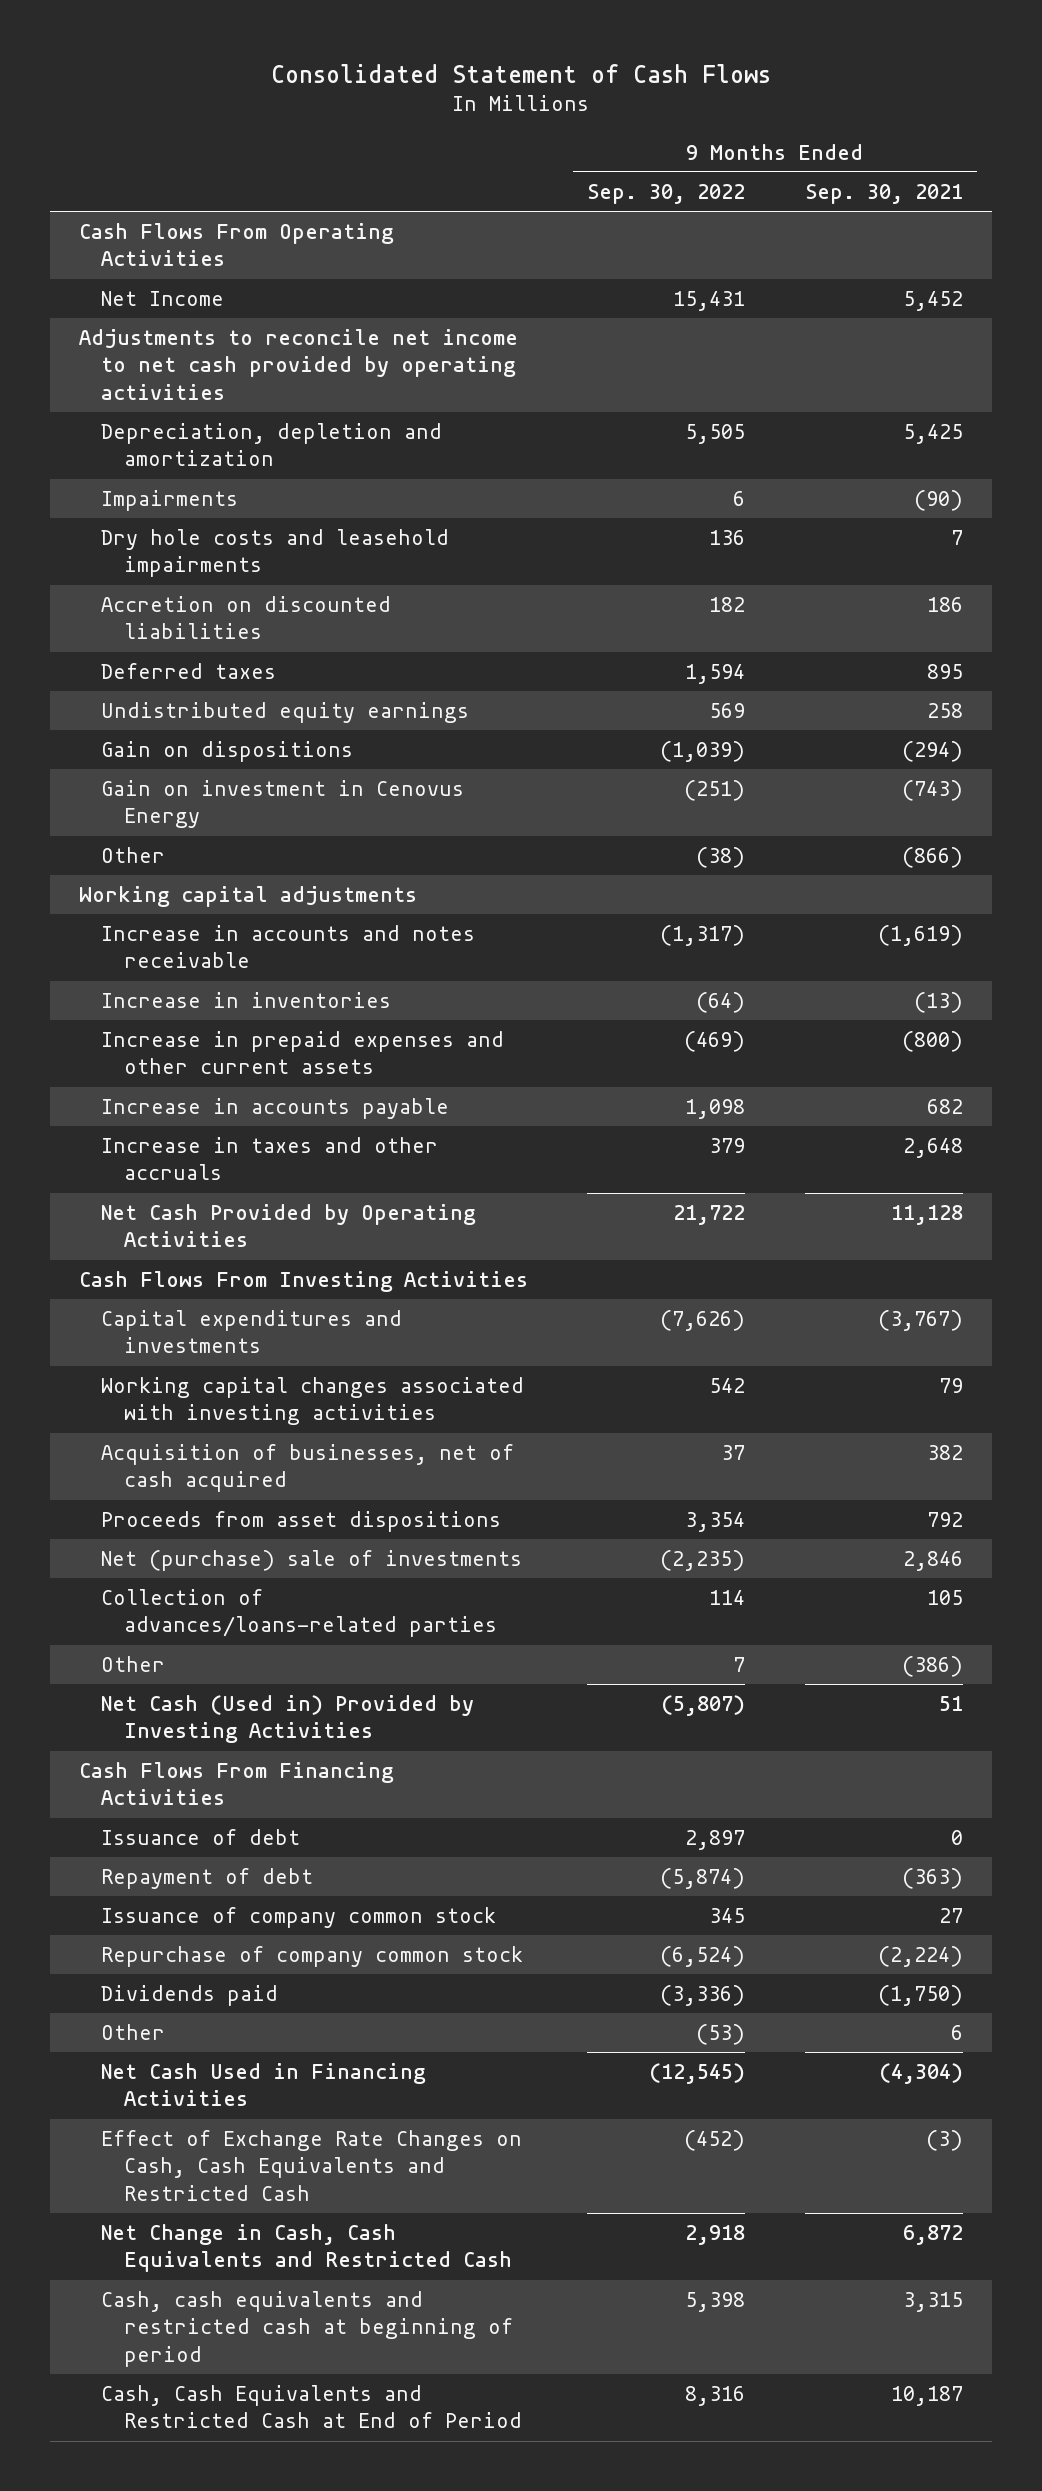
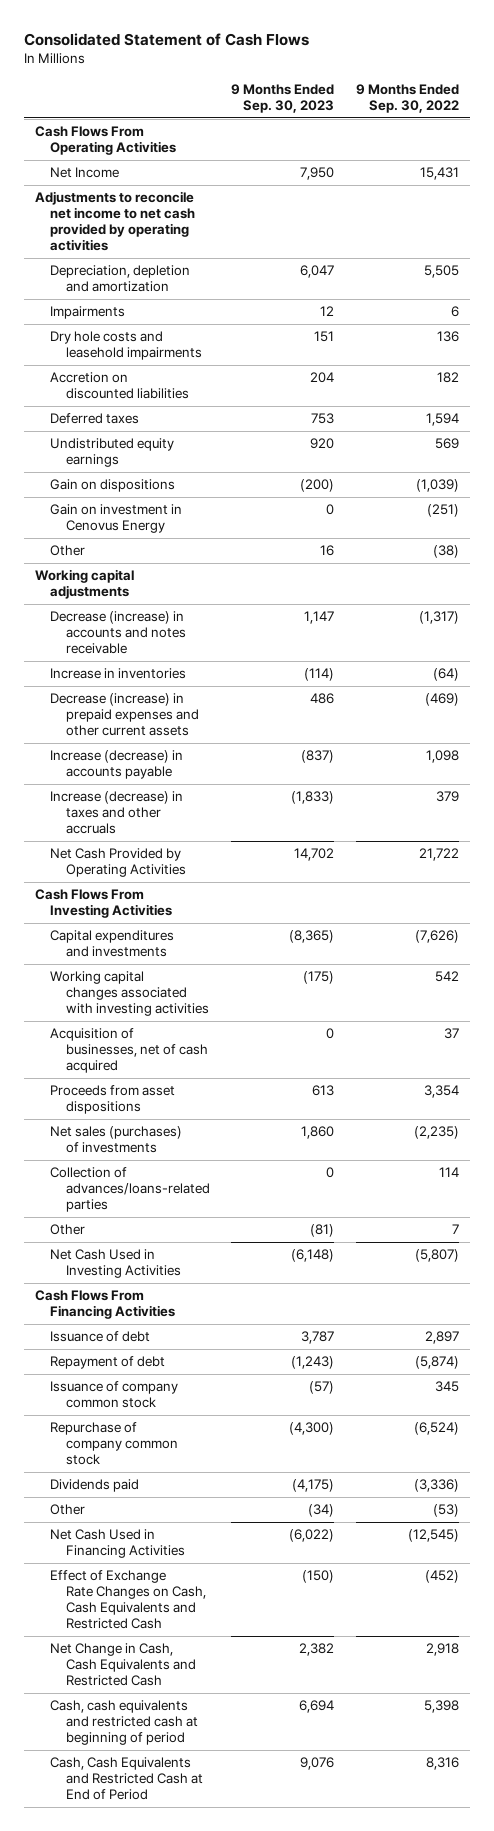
[804,183,963,204] Sep. 30, 2021 -> none
none -> [231,83,335,113] 9 Months Ended Sep. 30, 2023
[101,924,476,969] Increase in accounts and notes receivable -> [50,611,186,655] Decrease (increase) in accounts and notes receivable
[101,1030,505,1075] Increase in prepaid expenses and other current assets -> [50,693,199,737] Decrease (increase) in prepaid expenses and other current assets
[101,1097,450,1119] Increase in accounts payable -> [50,750,184,780] Increase (decrease) in accounts payable
[101,1136,439,1181] Increase in taxes and other accruals -> [50,791,184,835] Increase (decrease) in taxes and other accruals
[101,1549,523,1571] Net (purchase) sale of investments -> [50,1126,183,1154] Net sales (purchases) of investments
[101,1694,475,1744] Net Cash (Used in) Provided by Investing Activities -> [50,1249,181,1279] Net Cash Used in Investing Activities

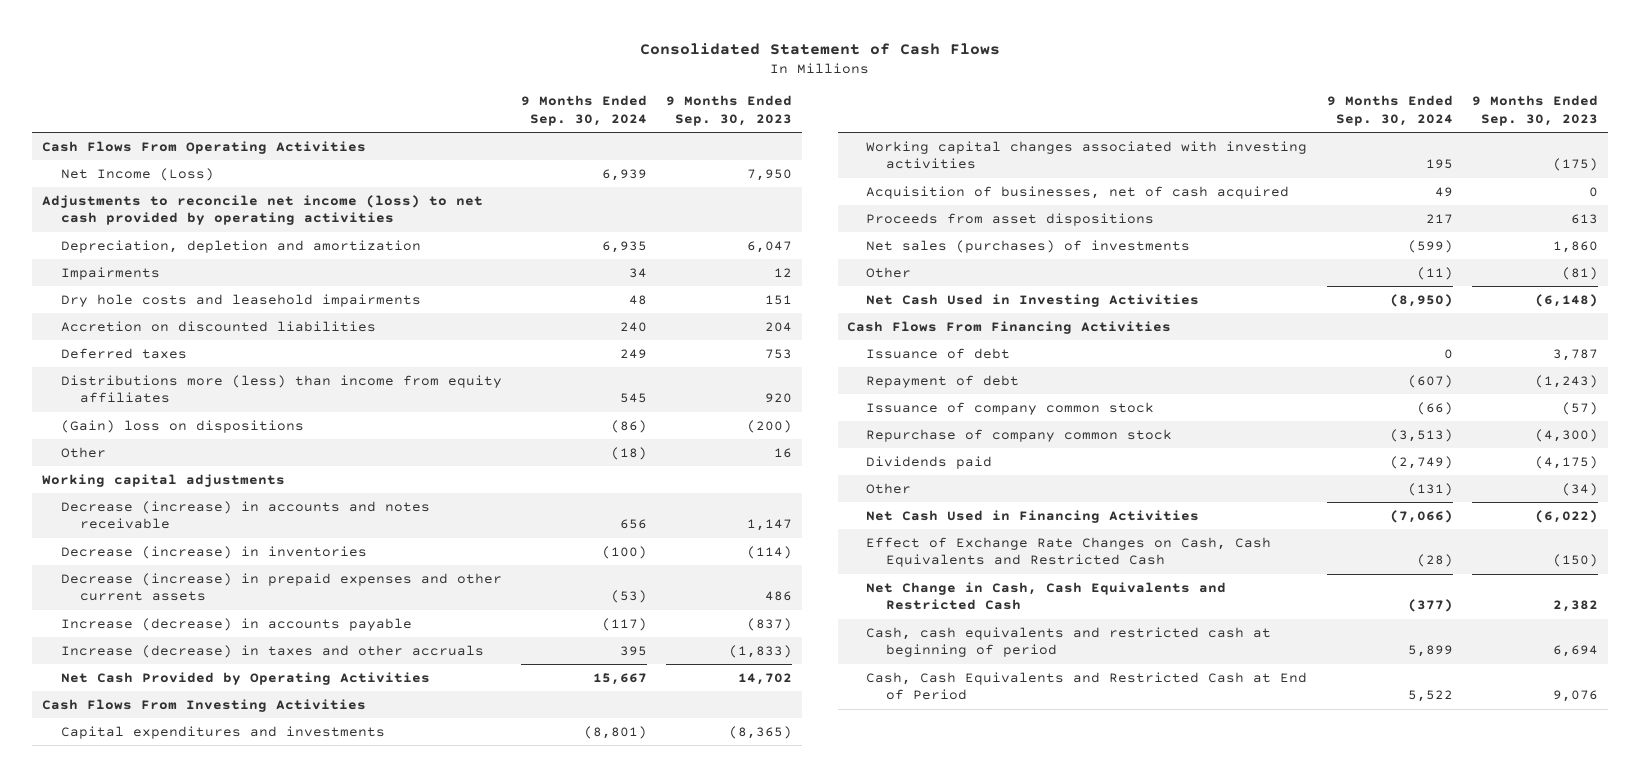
[355,83,459,113] 9 Months Ended Sep. 30, 2022 -> none
none -> [521,95,648,126] 9 Months Ended Sep. 30, 2024
[50,167,120,179] Net Income -> [60,167,214,181] Net Income (Loss)
[35,191,196,251] Adjustments to reconcile net income to net cash provided by operating activities -> [41,194,483,226] Adjustments to reconcile net income (loss) to net cash provided by operating activities
[50,504,183,534] Gain on investment in Cenovus Energy -> none
[50,438,175,468] Undistributed equity earnings -> [60,374,502,404] Distributions more (less) than income from equity affiliates
[50,479,176,493] Gain on dispositions -> [60,419,304,433] (Gain) loss on dispositions
[50,668,187,680] Increase in inventories -> [60,545,367,559] Decrease (increase) in inventories
[50,1167,210,1213] Collection of advances/loans-related parties -> none

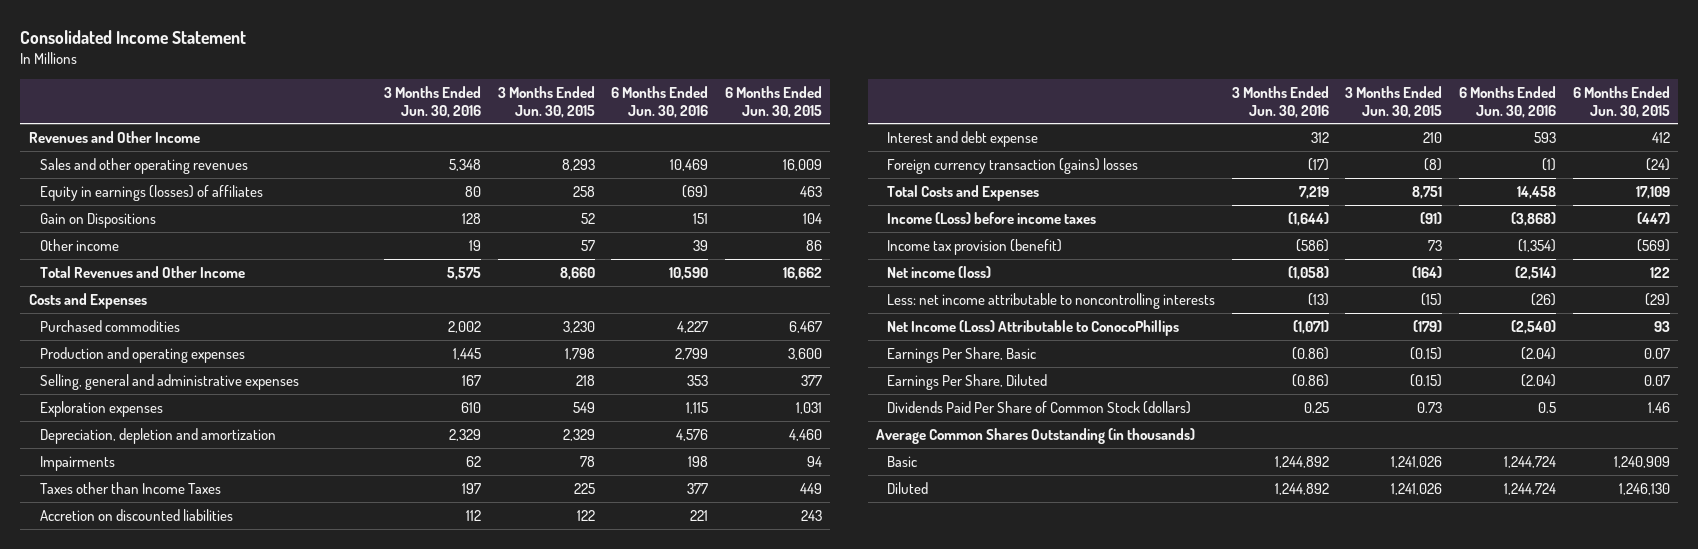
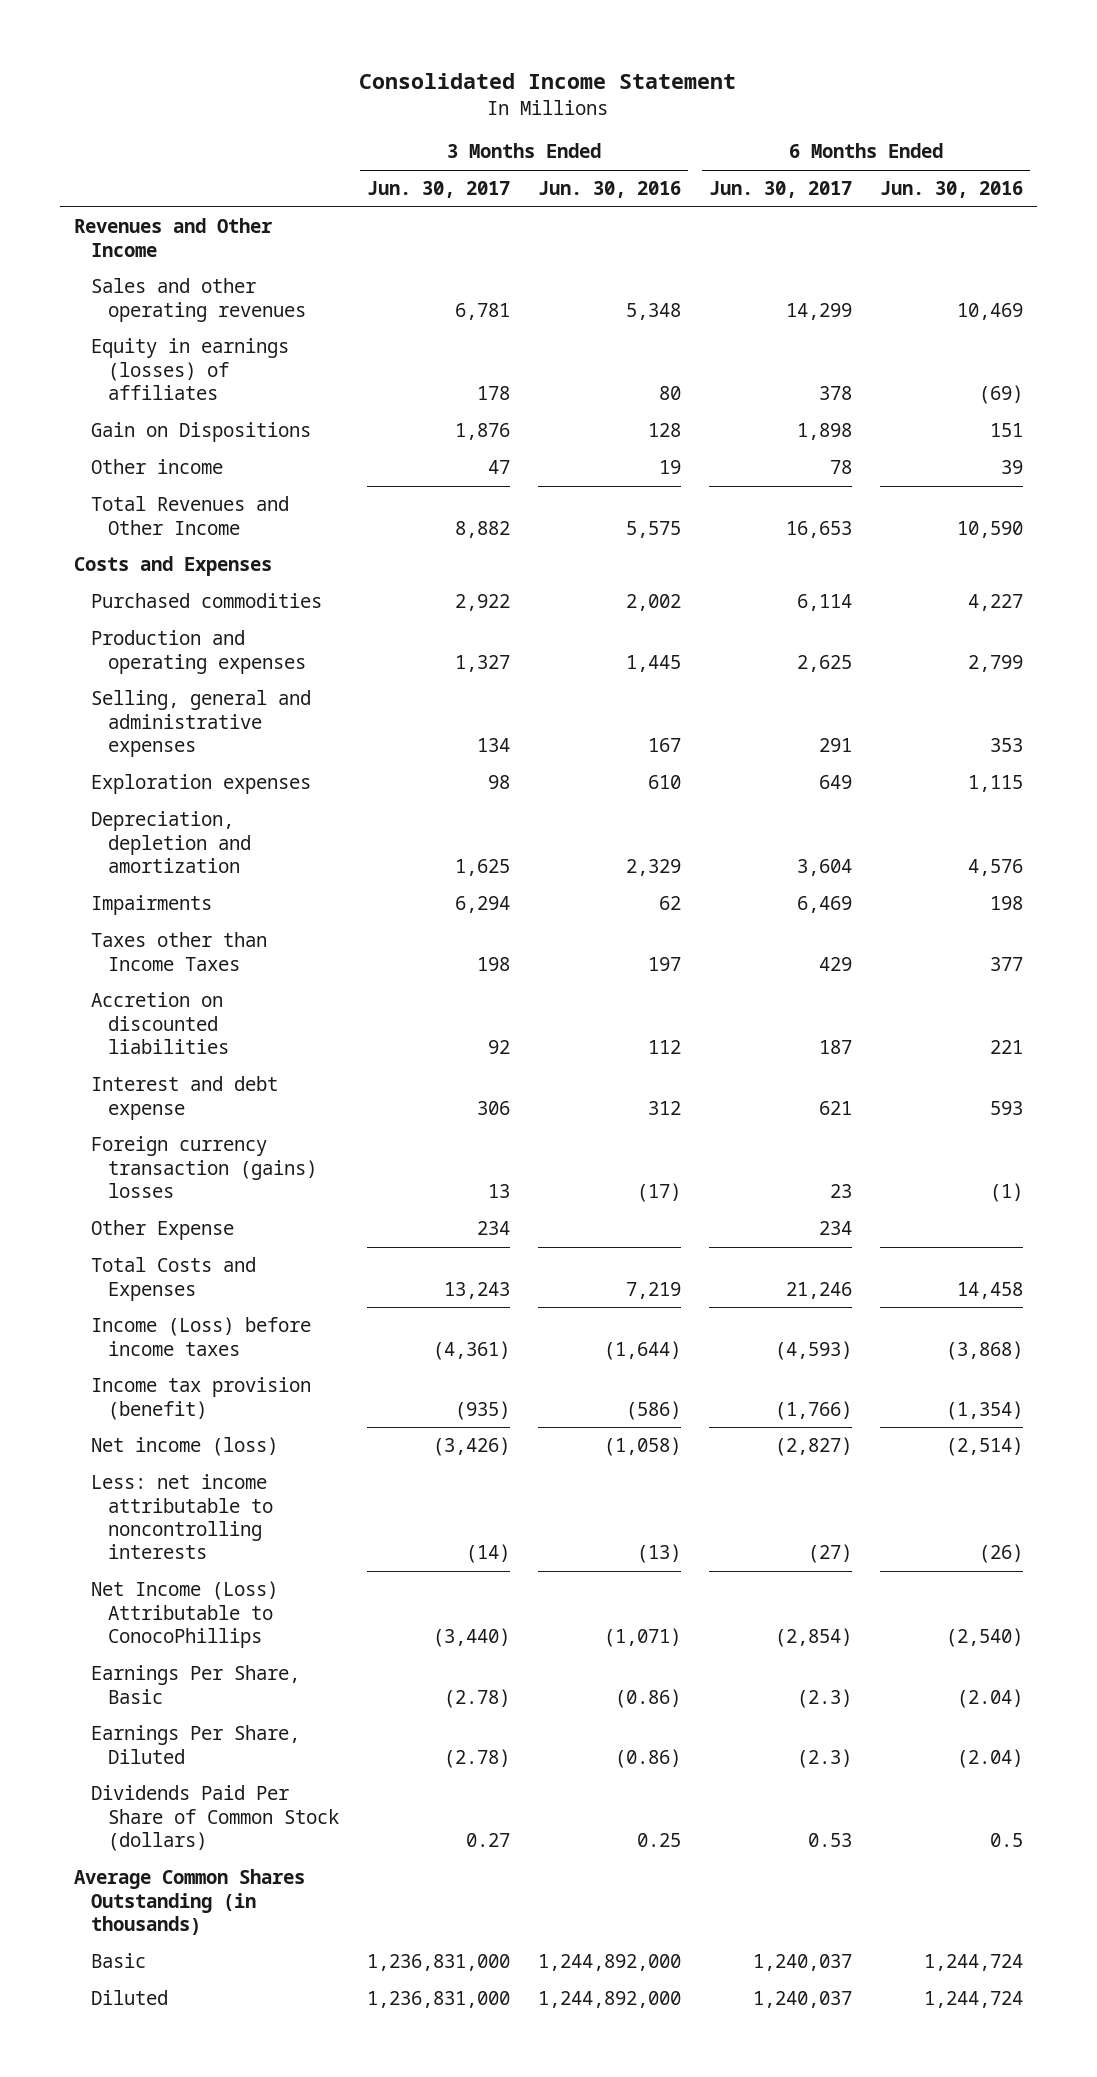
[497,85,595,118] 3 Months Ended Jun. 30, 2015 -> none
[724,85,822,118] 6 Months Ended Jun. 30, 2015 -> none
none -> [367,181,511,199] Jun. 30, 2017
none -> [708,181,852,199] Jun. 30, 2017
none -> [91,1220,235,1241] Other Expense
[1274,455,1329,468] 1,244,892 -> [538,1954,682,1972] 1,244,892,000
[1274,482,1329,495] 1,244,892 -> [538,1991,682,2009] 1,244,892,000

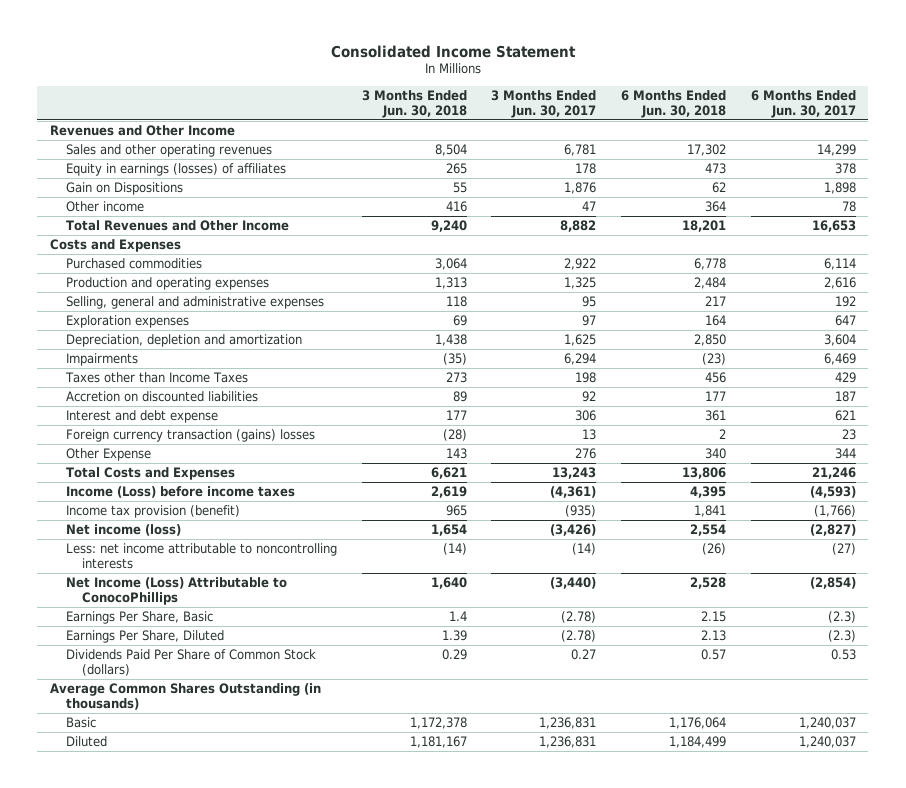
[538,181,682,199] Jun. 30, 2016 -> none
[879,181,1023,199] Jun. 30, 2016 -> none
none -> [361,89,467,118] 3 Months Ended Jun. 30, 2018
none -> [621,89,727,118] 6 Months Ended Jun. 30, 2018
[455,654,511,672] 1,327 -> [564,277,597,290] 1,325
[796,654,852,672] 2,625 -> [823,277,856,290] 2,616
[477,737,511,752] 134 -> [582,296,597,308] 95
[818,737,852,752] 291 -> [834,296,856,308] 192
[488,775,511,790] 98 -> [582,315,597,327] 97
[818,775,852,790] 649 -> [834,315,856,327] 647
[477,1221,511,1236] 234 -> [575,448,597,460] 276
[818,1221,852,1236] 234 -> [834,448,856,460] 344
[367,1954,511,1972] 1,236,831,000 -> [539,717,597,730] 1,236,831
[367,1991,511,2009] 1,236,831,000 -> [539,736,597,749] 1,236,831

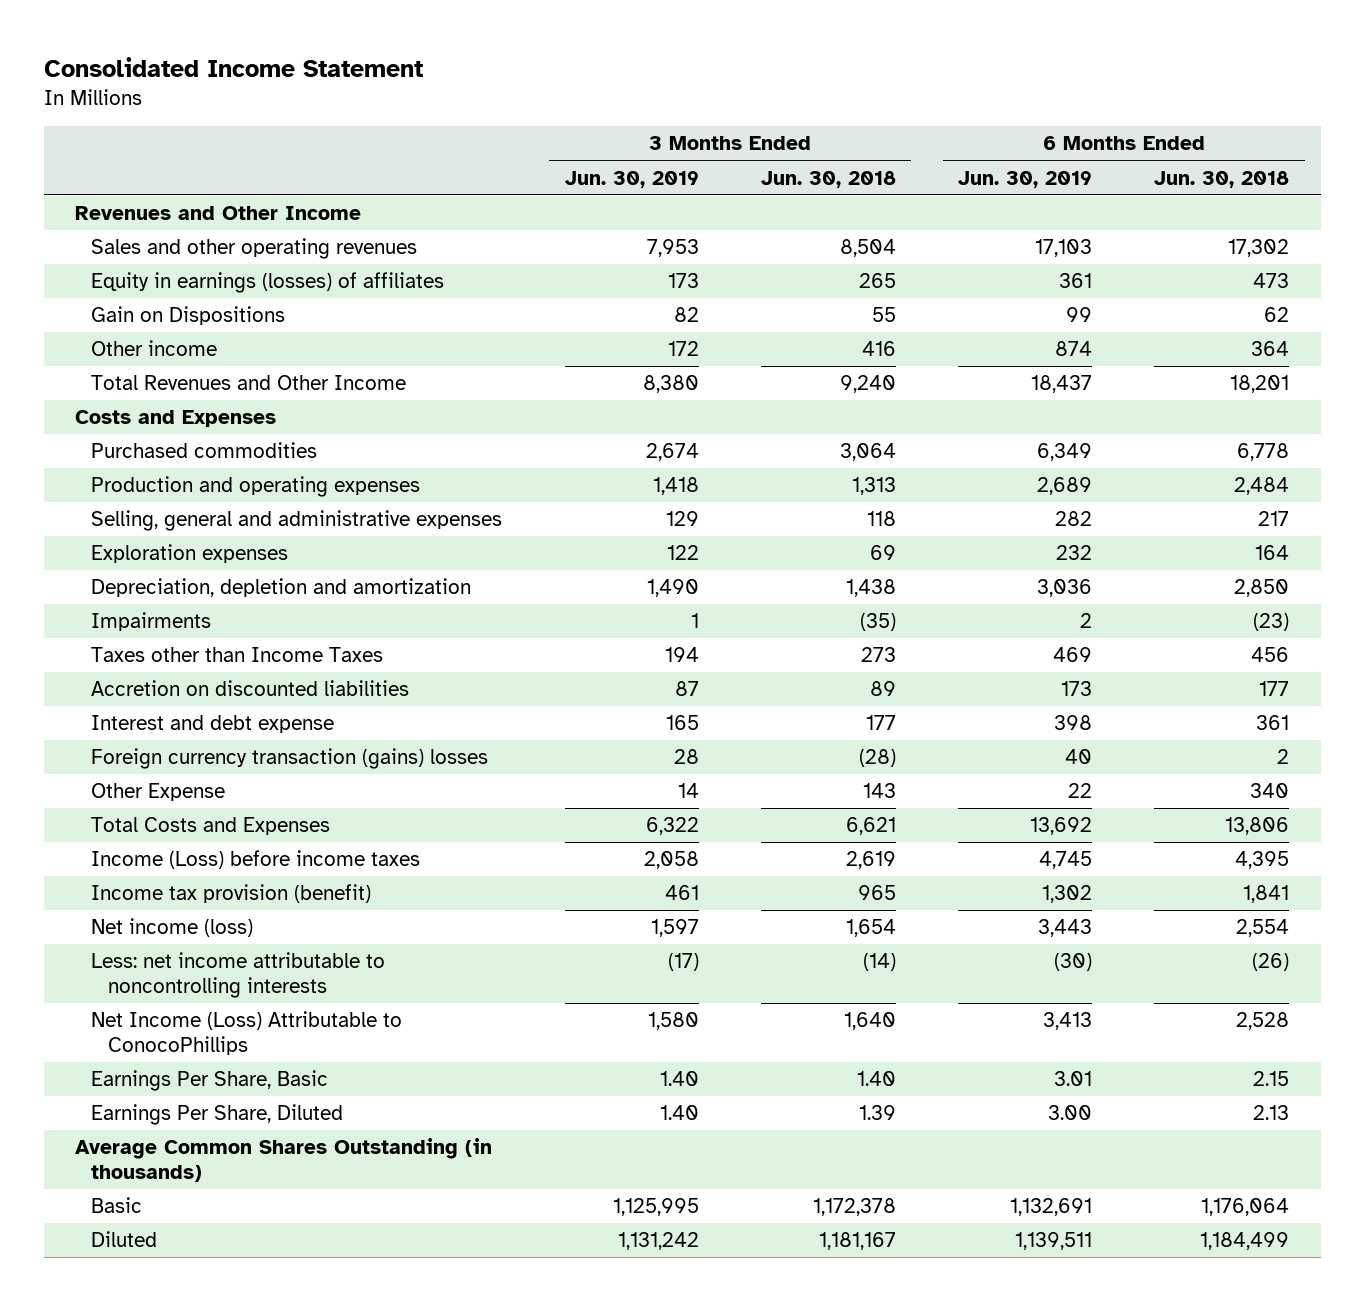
[491,89,597,118] 3 Months Ended Jun. 30, 2017 -> none
[750,89,856,118] 6 Months Ended Jun. 30, 2017 -> none
none -> [564,170,699,188] Jun. 30, 2019
none -> [958,170,1093,188] Jun. 30, 2019
[448,611,467,622] 1.4 -> [856,1071,896,1087] 1.40
[65,649,316,676] Dividends Paid Per Share of Common Stock (dollars) -> none

